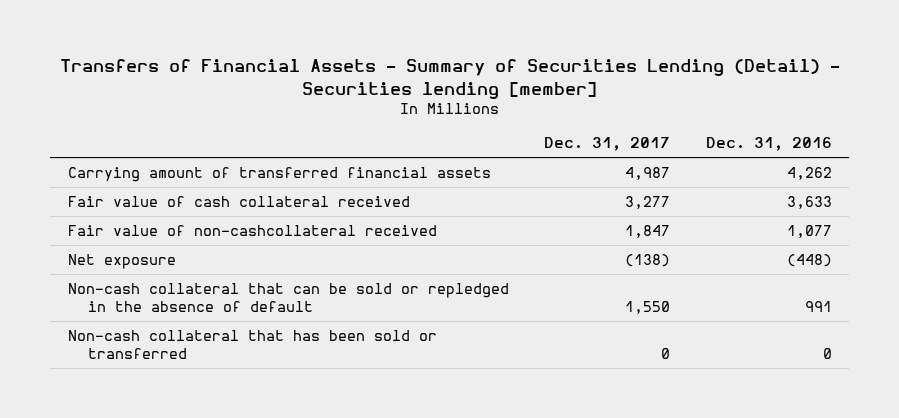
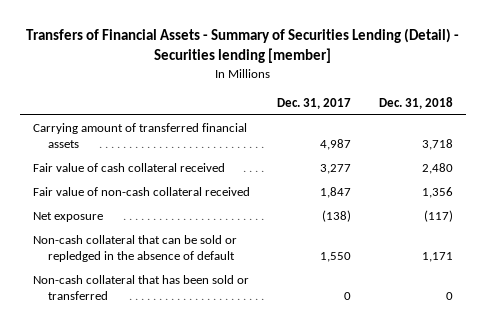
[705,137,832,152] Dec. 31, 2016 -> none
none -> [378,97,453,110] Dec. 31, 2018
[67,224,437,236] Fair value of non-cashcollateral received -> [33,187,251,197] Fair value of non-cash collateral received

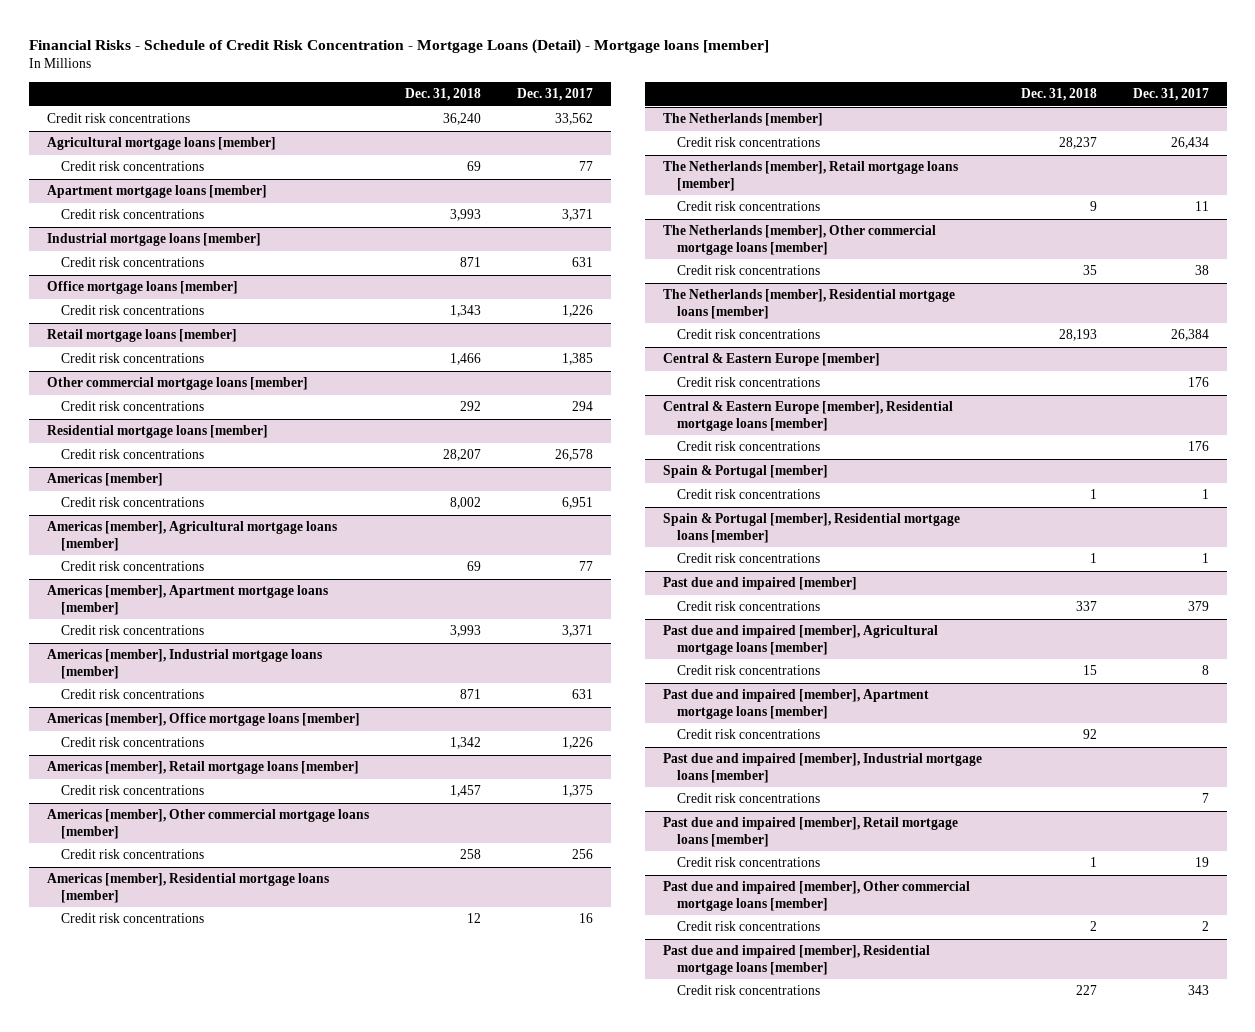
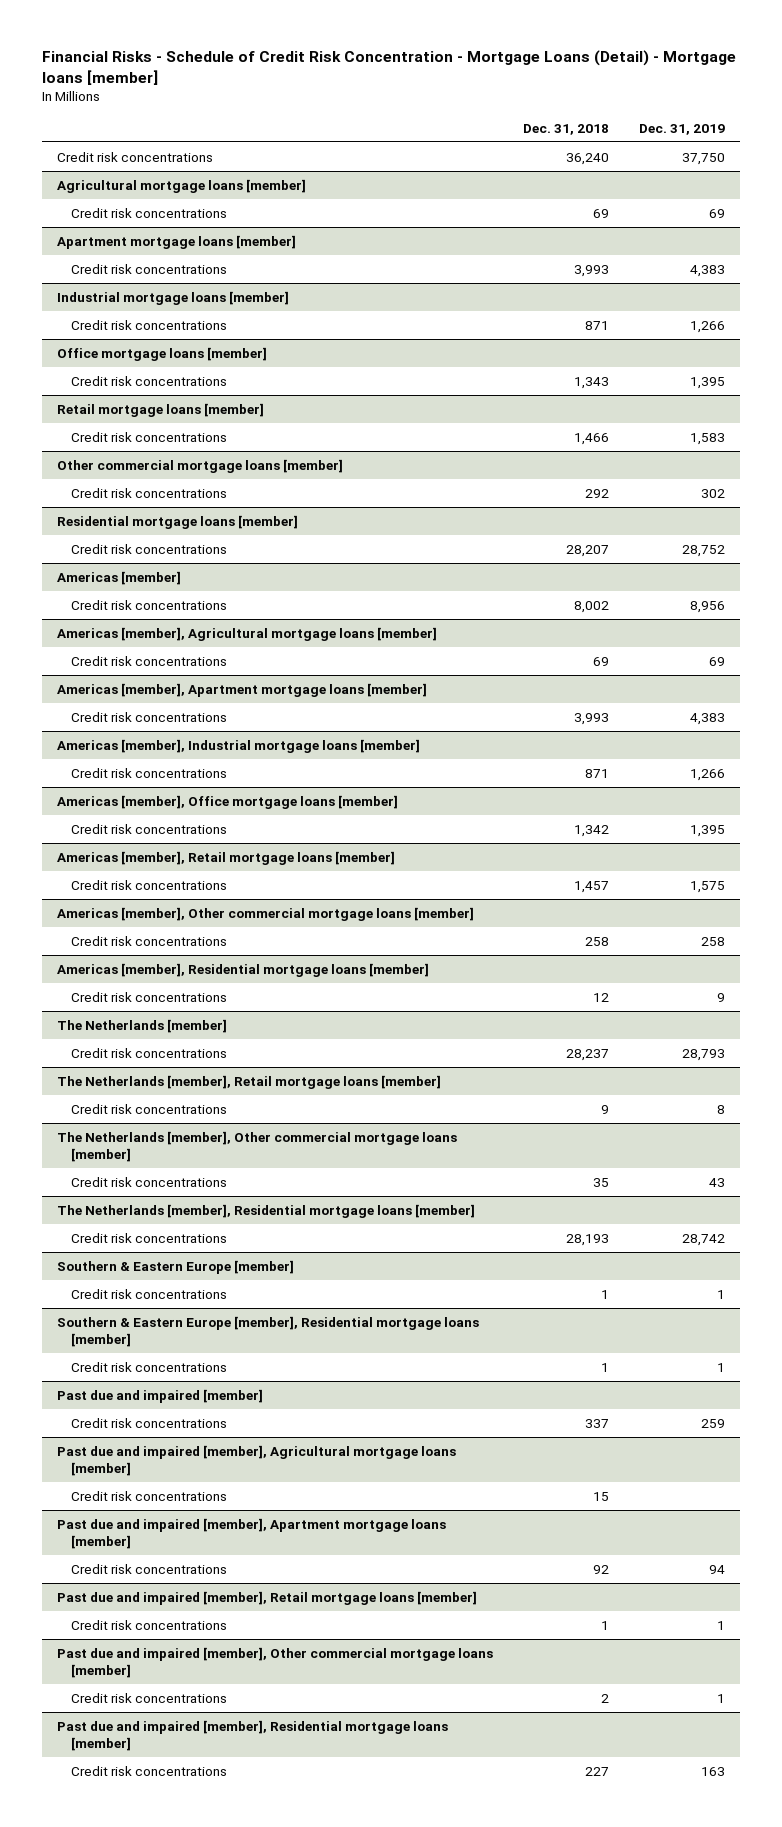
[516,88,593,102] Dec. 31, 2017 -> none
none -> [639,123,726,135] Dec. 31, 2019
[676,377,820,388] Credit risk concentrations -> none
[662,401,953,431] Central & Eastern Europe [member], Residential mortgage loans [member] -> none
[676,441,820,452] Credit risk concentrations -> none
[662,465,828,479] Spain & Portugal [member] -> none
[662,353,880,367] Central & Eastern Europe [member] -> [56,1259,294,1274] Southern & Eastern Europe [member]
[662,513,960,543] Spain & Portugal [member], Residential mortgage loans [member] -> none
none -> [56,1315,479,1347] Southern & Eastern Europe [member], Residential mortgage loans [member]
[662,753,982,783] Past due and impaired [member], Industrial mortgage loans [member] -> none
[676,793,820,804] Credit risk concentrations -> none

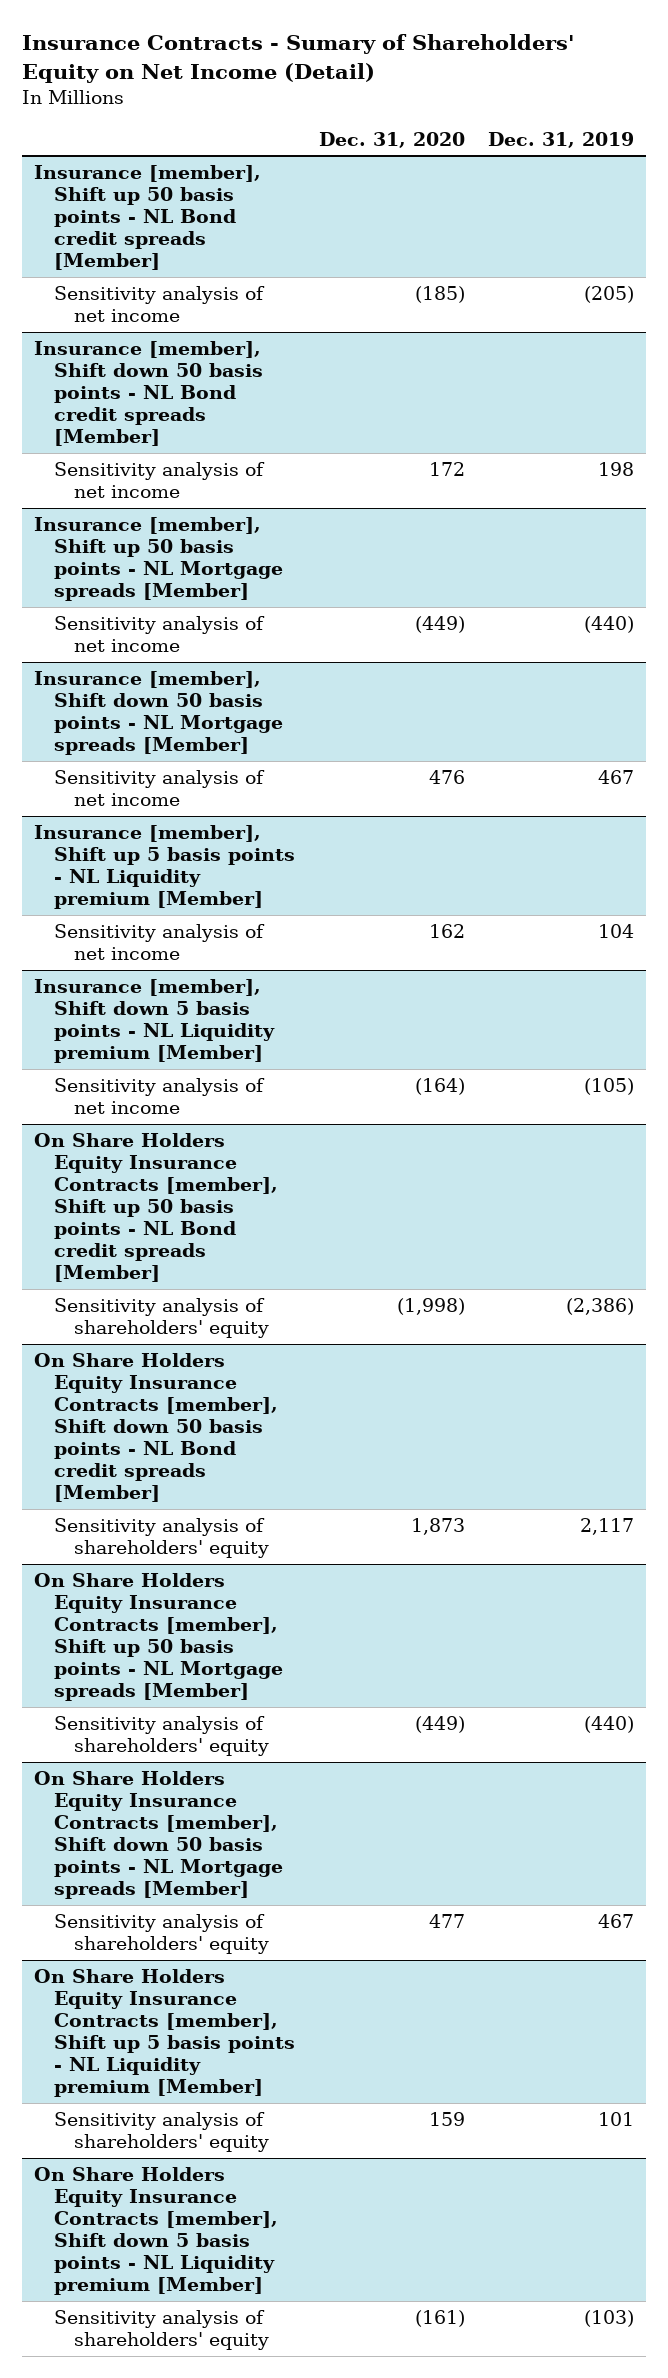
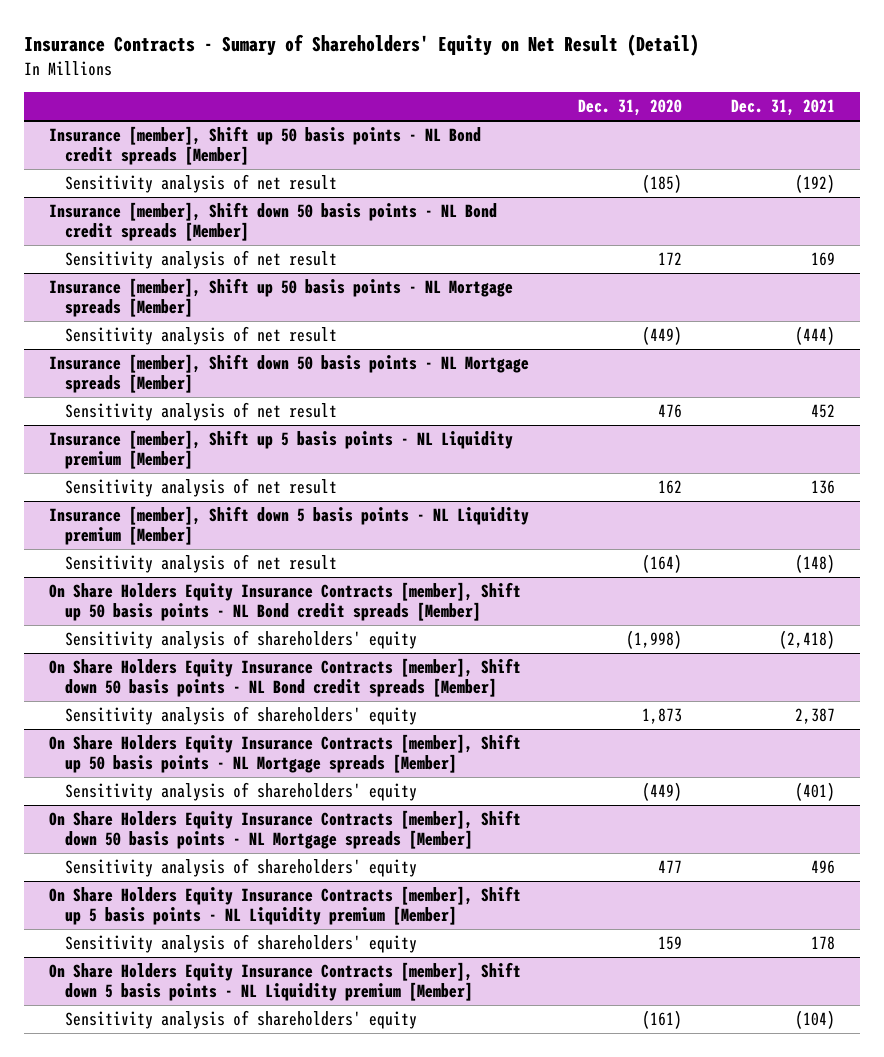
[21,34,574,83] Insurance Contracts - Sumary of Shareholders' Equity on Net Income (Detail) -> [24,34,700,57] Insurance Contracts - Sumary of Shareholders' Equity on Net Result (Detail)
[488,131,635,148] Dec. 31, 2019 -> none
none -> [730,99,835,117] Dec. 31, 2021
[53,286,265,323] Sensitivity analysis of net income -> [65,174,338,194] Sensitivity analysis of net result
[53,462,265,499] Sensitivity analysis of net income -> [65,250,338,270] Sensitivity analysis of net result
[53,616,265,653] Sensitivity analysis of net income -> [65,326,338,346] Sensitivity analysis of net result
[53,770,265,807] Sensitivity analysis of net income -> [65,402,338,422] Sensitivity analysis of net result
[53,924,265,961] Sensitivity analysis of net income -> [65,478,338,498] Sensitivity analysis of net result
[53,1078,265,1115] Sensitivity analysis of net income -> [65,554,338,574] Sensitivity analysis of net result

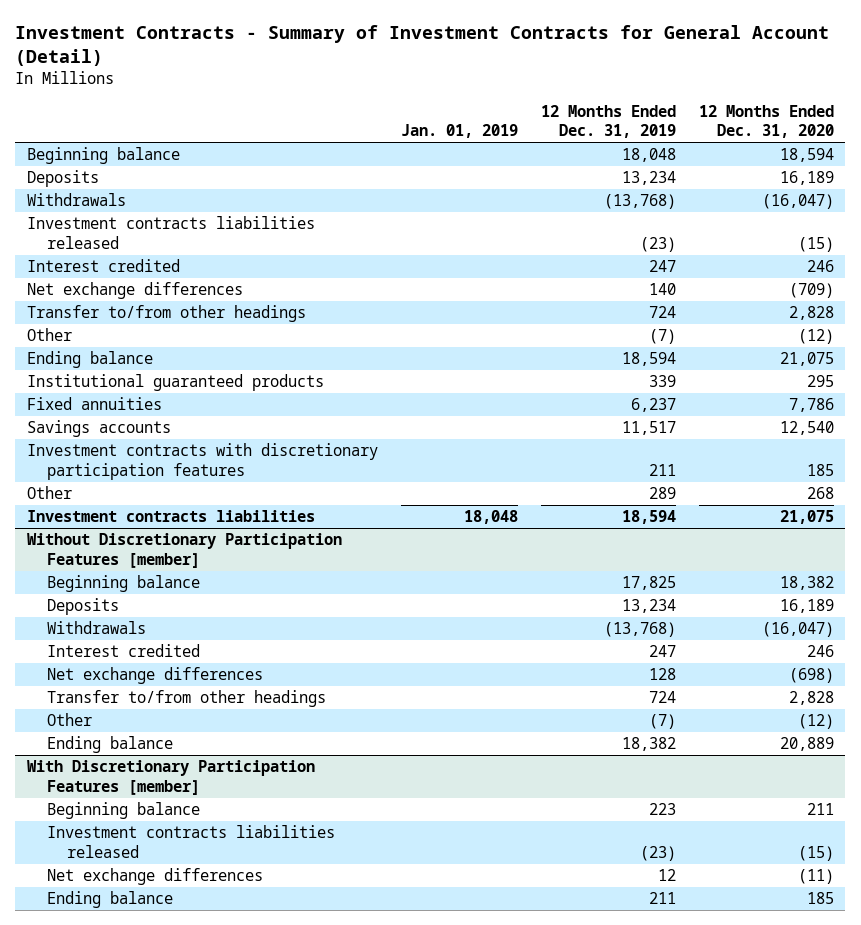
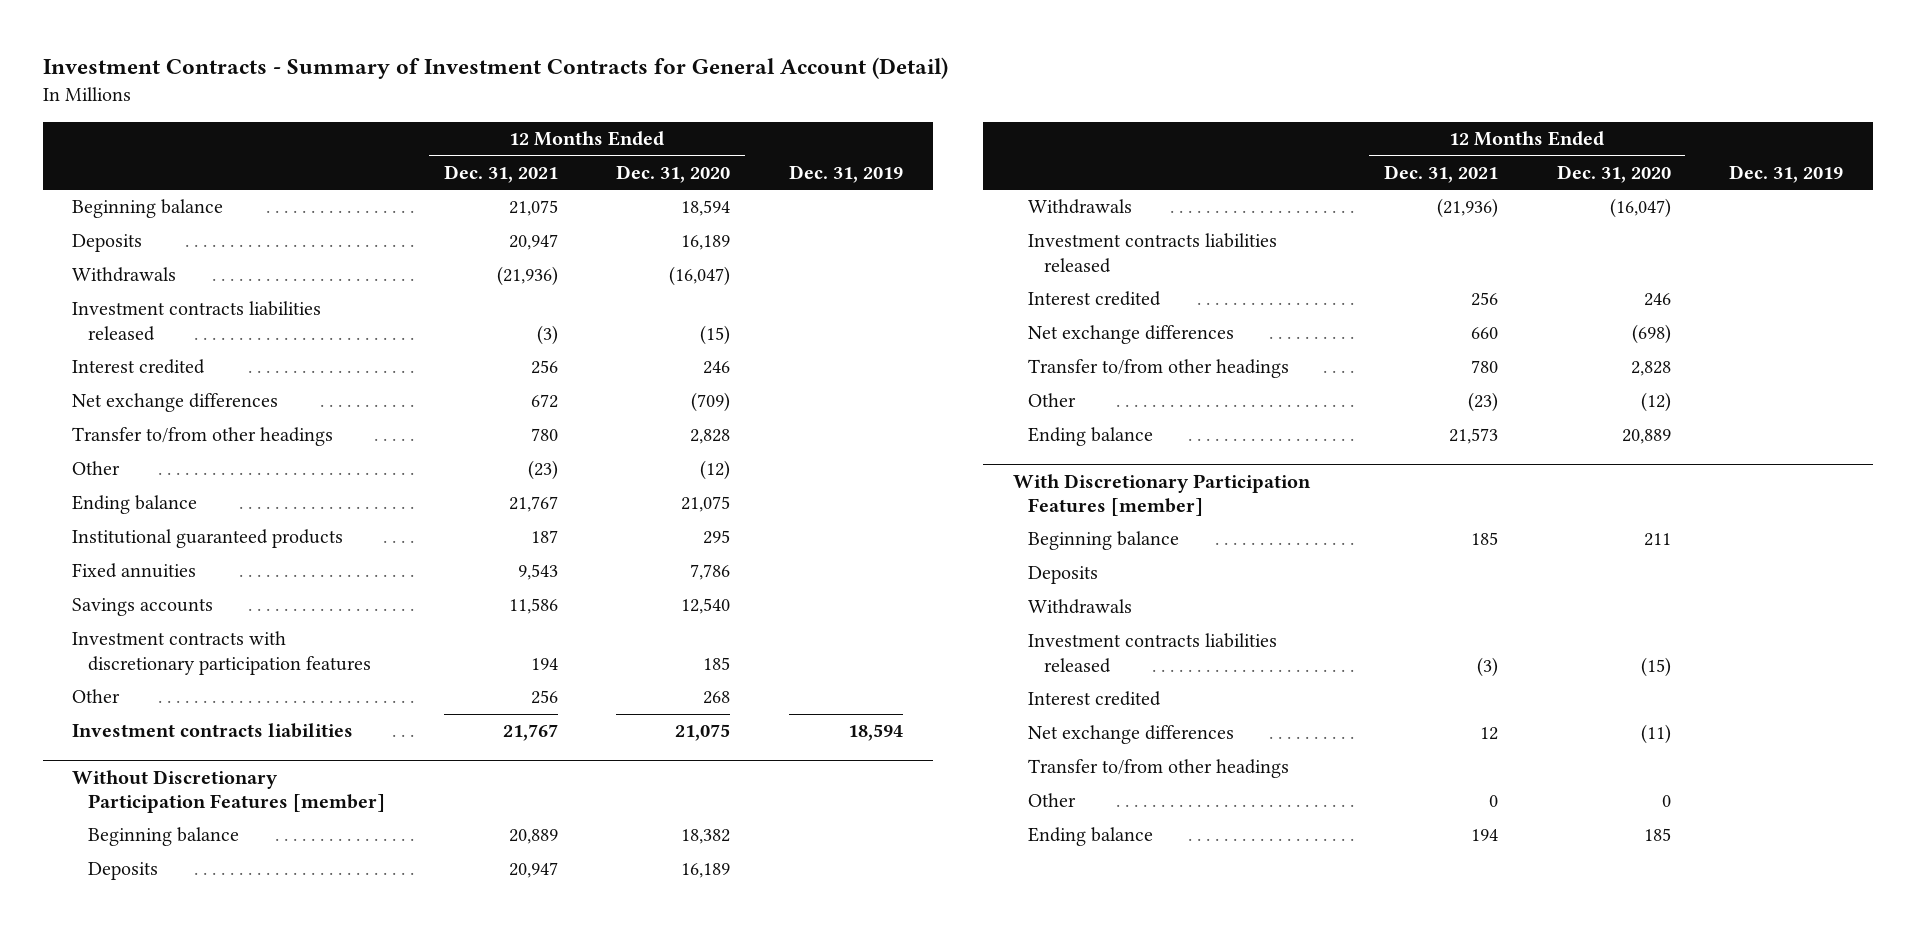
[400,124,518,139] Jan. 01, 2019 -> none
[540,104,676,139] 12 Months Ended Dec. 31, 2019 -> none
none -> [443,164,558,183] Dec. 31, 2021
none -> [789,164,904,183] Dec. 31, 2019
none -> [1028,233,1278,273] Investment contracts liabilities released
none -> [1028,566,1099,585] Deposits
none -> [1028,599,1133,615] Withdrawals
none -> [1028,691,1162,707] Interest credited
none -> [1028,759,1290,779] Transfer to/from other headings
none -> [1028,793,1077,808] Other

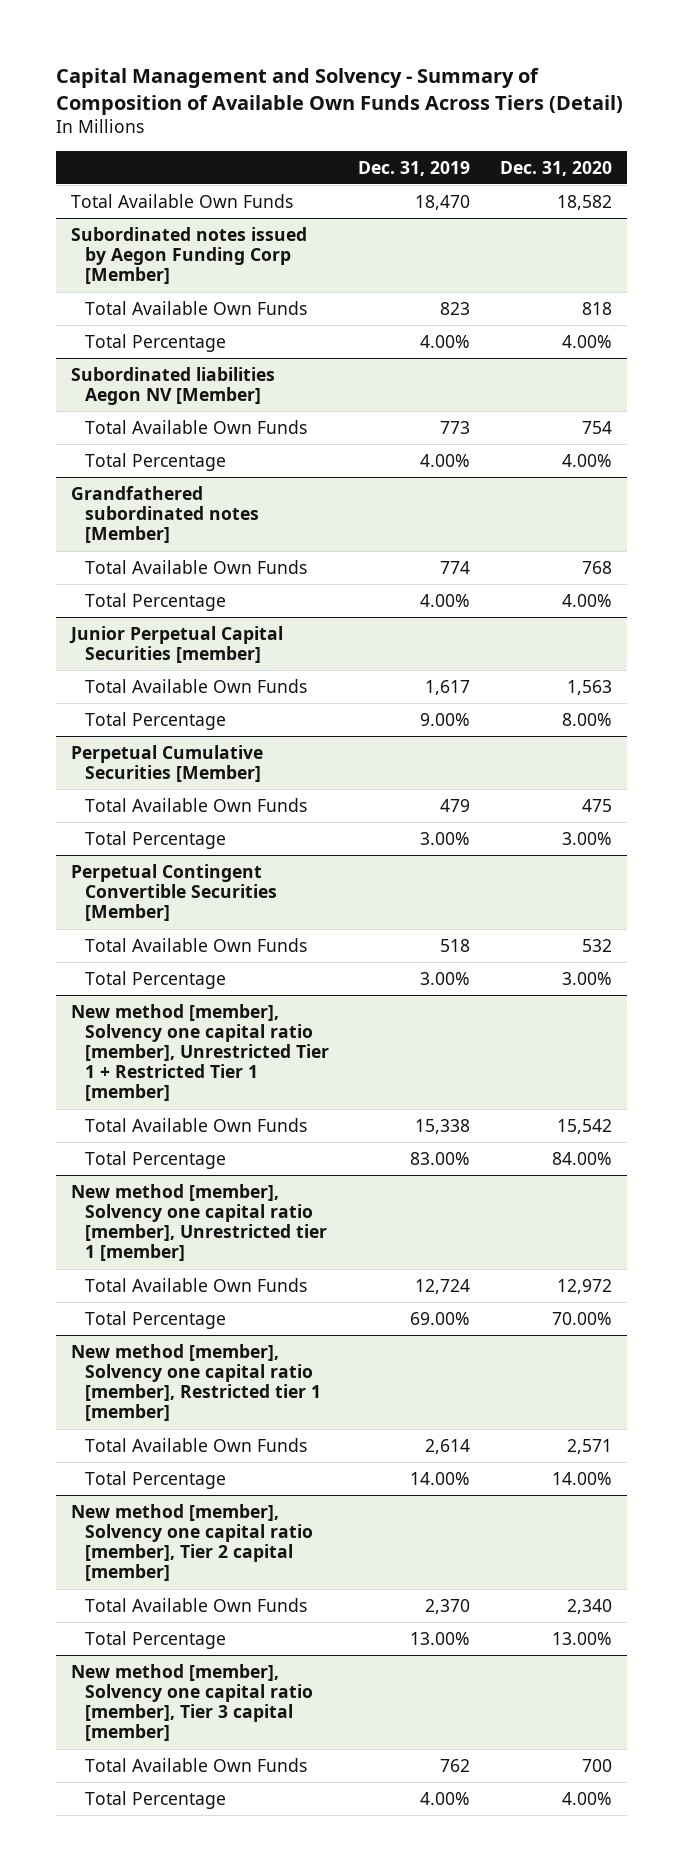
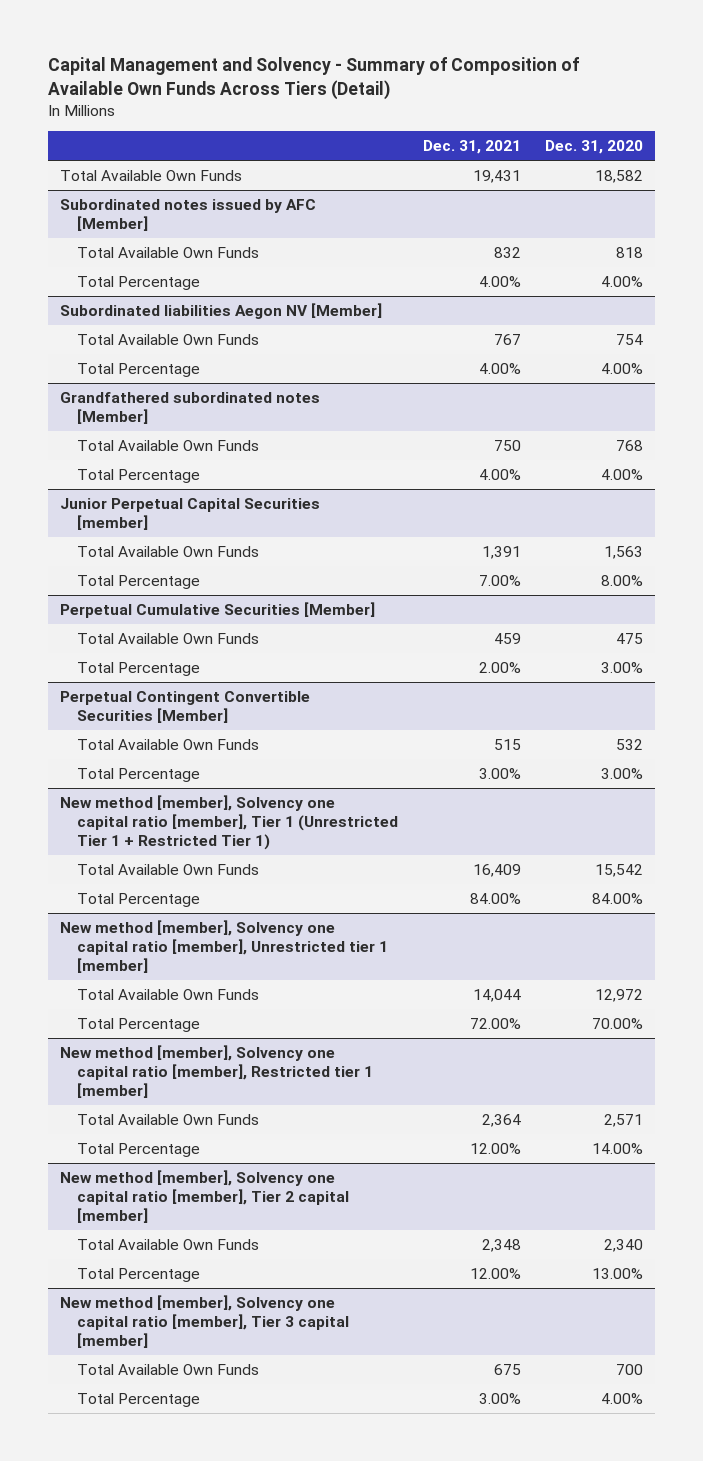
[358,160,471,176] Dec. 31, 2019 -> none
none -> [422,140,521,155] Dec. 31, 2021
[70,226,307,285] Subordinated notes issued by Aegon Funding Corp [Member] -> [59,198,316,232] Subordinated notes issued by AFC [Member]
[70,1003,329,1102] New method [member], Solvency one capital ratio [member], Unrestricted Tier 1 + Restricted Tier 1 [member] -> [59,794,399,851] New method [member], Solvency one capital ratio [member], Tier 1 (Unrestricted Tier 1 + Restricted Tier 1)

